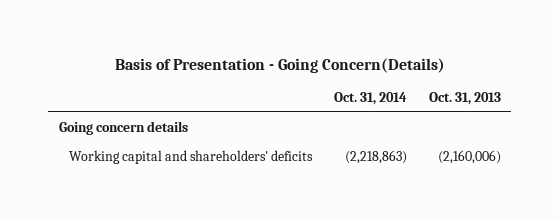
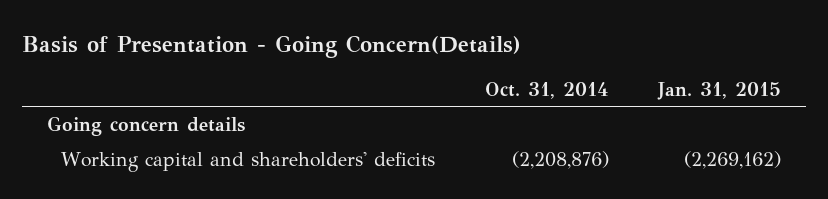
[428,92,501,106] Oct. 31, 2013 -> none
none -> [657,81,782,100] Jan. 31, 2015
[345,149,408,164] (2,218,863) -> [511,151,609,170] (2,208,876)

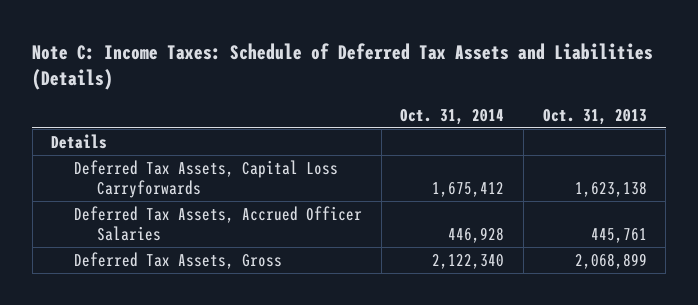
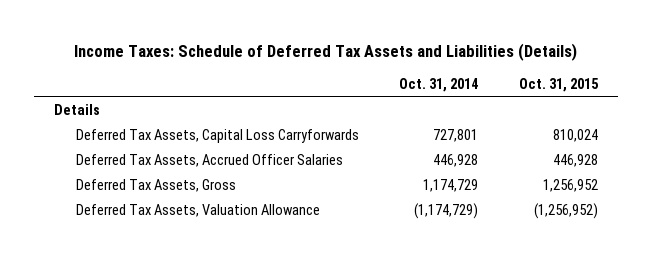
[32,42,654,90] Note C: Income Taxes: Schedule of Deferred Tax Assets and Liabilities (Details) -> [73,42,577,61] Income Taxes: Schedule of Deferred Tax Assets and Liabilities (Details)
[542,108,647,125] Oct. 31, 2013 -> none
none -> [518,77,599,92] Oct. 31, 2015
[432,181,505,197] 1,675,412 -> [433,128,479,142] 727,801
[432,253,505,269] 2,122,340 -> [423,178,479,192] 1,174,729
none -> [76,203,321,217] Deferred Tax Assets, Valuation Allowance

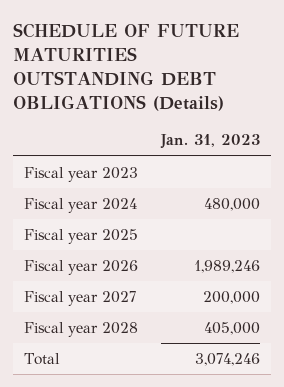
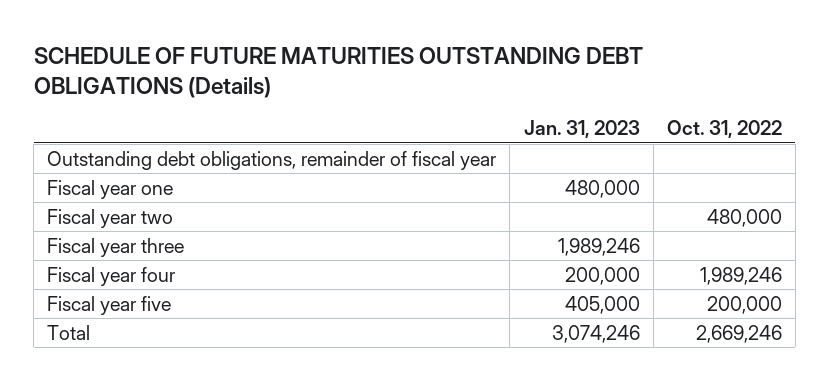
none -> [666,120,782,139] Oct. 31, 2022
[24,166,139,182] Fiscal year 2023 -> [47,150,497,170] Outstanding debt obligations, remainder of fiscal year
[24,197,138,213] Fiscal year 2024 -> [47,179,174,199] Fiscal year one
[24,228,139,244] Fiscal year 2025 -> [47,208,174,228] Fiscal year two
[24,259,139,275] Fiscal year 2026 -> [47,237,185,257] Fiscal year three
[24,290,137,306] Fiscal year 2027 -> [47,266,176,286] Fiscal year four
[24,321,139,337] Fiscal year 2028 -> [47,295,172,315] Fiscal year five

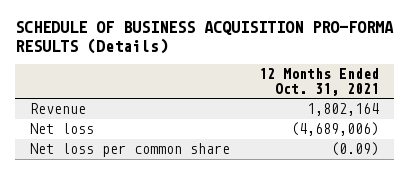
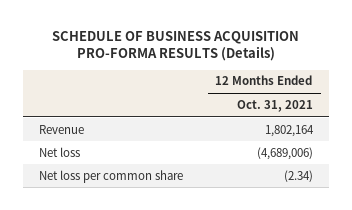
[331,142,380,157] (0.09) -> [283,169,313,182] (2.34)

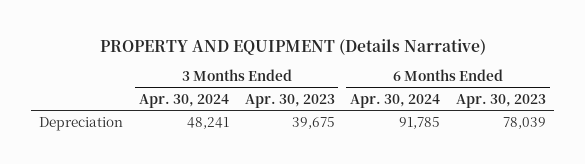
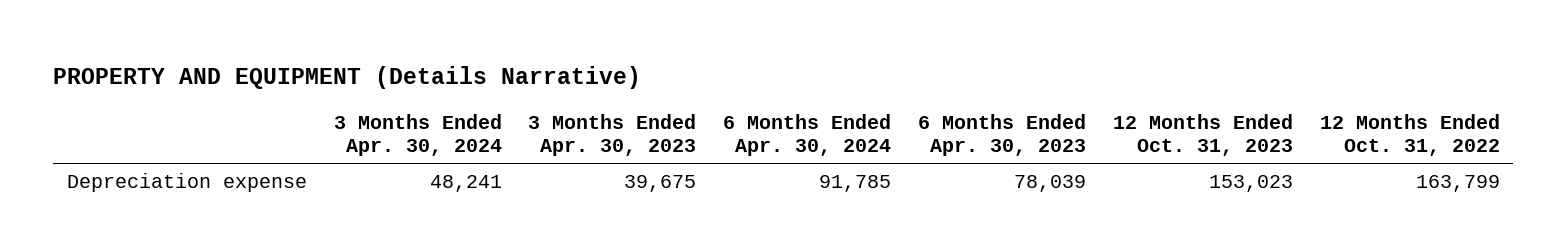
none -> [1113,113,1294,157] 12 Months Ended Oct. 31, 2023
none -> [1319,113,1500,157] 12 Months Ended Oct. 31, 2022
[39,117,124,132] Depreciation -> [66,173,307,193] Depreciation expense

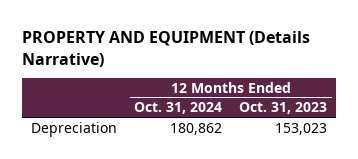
[333,113,502,157] 3 Months Ended Apr. 30, 2024 -> none
[528,113,697,157] 3 Months Ended Apr. 30, 2023 -> none
[723,113,892,157] 6 Months Ended Apr. 30, 2024 -> none
[918,113,1087,157] 6 Months Ended Apr. 30, 2023 -> none
[1319,113,1500,157] 12 Months Ended Oct. 31, 2022 -> none
none -> [133,102,222,115] Oct. 31, 2024
[66,173,307,193] Depreciation expense -> [30,121,117,137] Depreciation

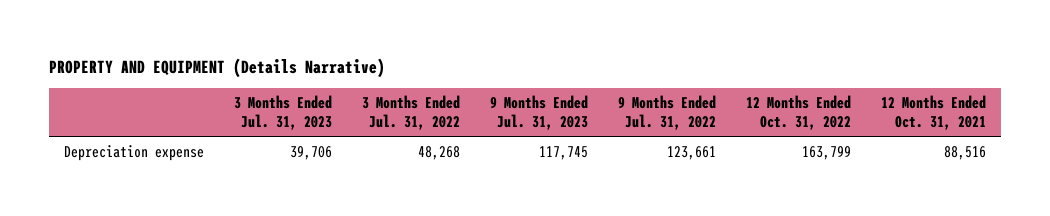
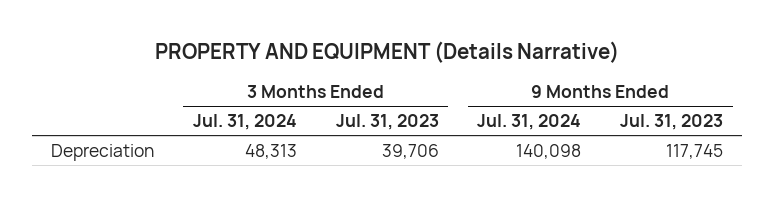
[362,95,461,130] 3 Months Ended Jul. 31, 2022 -> none
[617,95,716,130] 9 Months Ended Jul. 31, 2022 -> none
[745,95,851,130] 12 Months Ended Oct. 31, 2022 -> none
[880,95,986,130] 12 Months Ended Oct. 31, 2021 -> none
none -> [192,114,297,131] Jul. 31, 2024
none -> [477,114,582,131] Jul. 31, 2024
[64,145,205,162] Depreciation expense -> [51,144,155,162] Depreciation

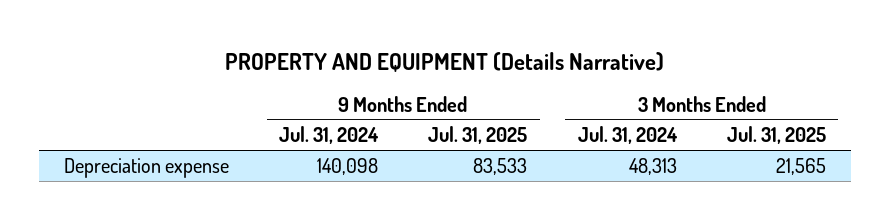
[335,114,439,131] Jul. 31, 2023 -> none
[619,114,723,131] Jul. 31, 2023 -> none
none -> [428,126,528,145] Jul. 31, 2025
none -> [726,126,826,145] Jul. 31, 2025
[51,144,155,162] Depreciation -> [63,158,229,179] Depreciation expense

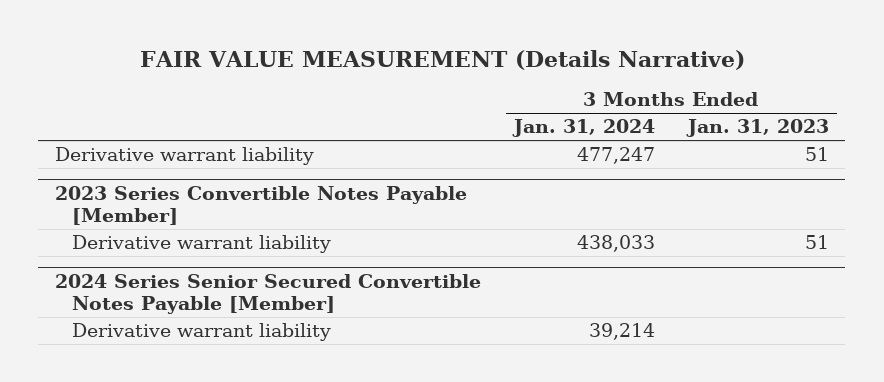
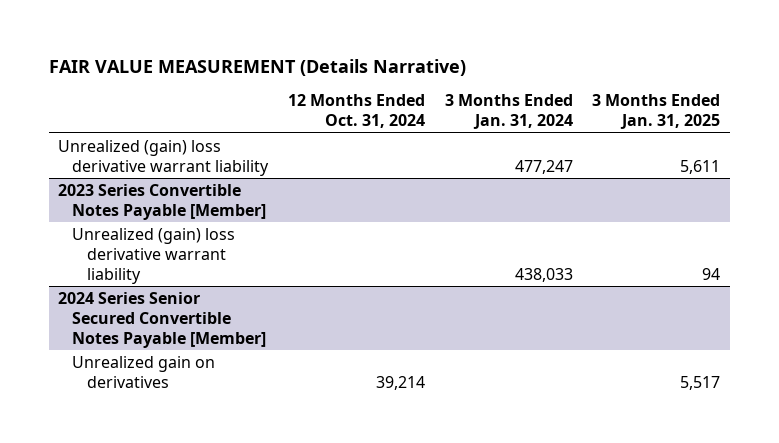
[685,119,829,138] Jan. 31, 2023 -> none
none -> [288,94,426,129] 12 Months Ended Oct. 31, 2024
none -> [592,94,721,130] 3 Months Ended Jan. 31, 2025
[54,147,314,166] Derivative warrant liability -> [58,139,270,176] Unrealized (gain) loss derivative warrant liability
[72,235,332,254] Derivative warrant liability -> [72,227,236,284] Unrealized (gain) loss derivative warrant liability
[72,323,332,342] Derivative warrant liability -> none
none -> [72,355,216,388] Unrealized gain on derivatives

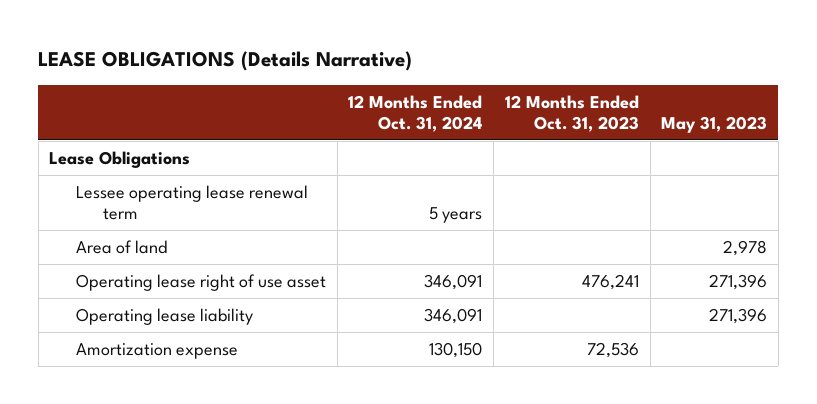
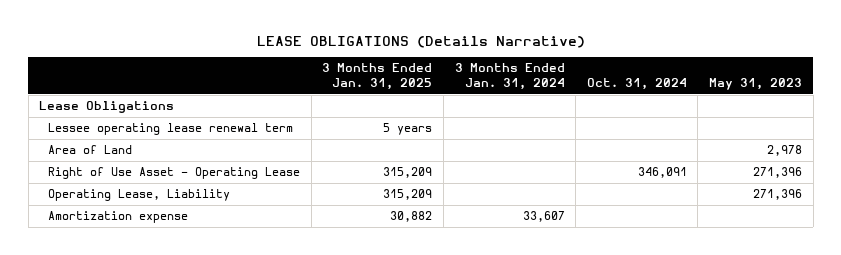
[348,94,483,132] 12 Months Ended Oct. 31, 2024 -> none
[504,94,639,132] 12 Months Ended Oct. 31, 2023 -> none
none -> [322,63,433,90] 3 Months Ended Jan. 31, 2025
none -> [454,63,565,90] 3 Months Ended Jan. 31, 2024
none -> [586,77,687,90] Oct. 31, 2024
[76,240,168,255] Area of land -> [48,145,133,155] Area of Land
[76,274,327,292] Operating lease right of use asset -> [48,167,301,180] Right of Use Asset - Operating Lease
[76,308,254,326] Operating lease liability -> [48,189,231,202] Operating Lease, Liability

